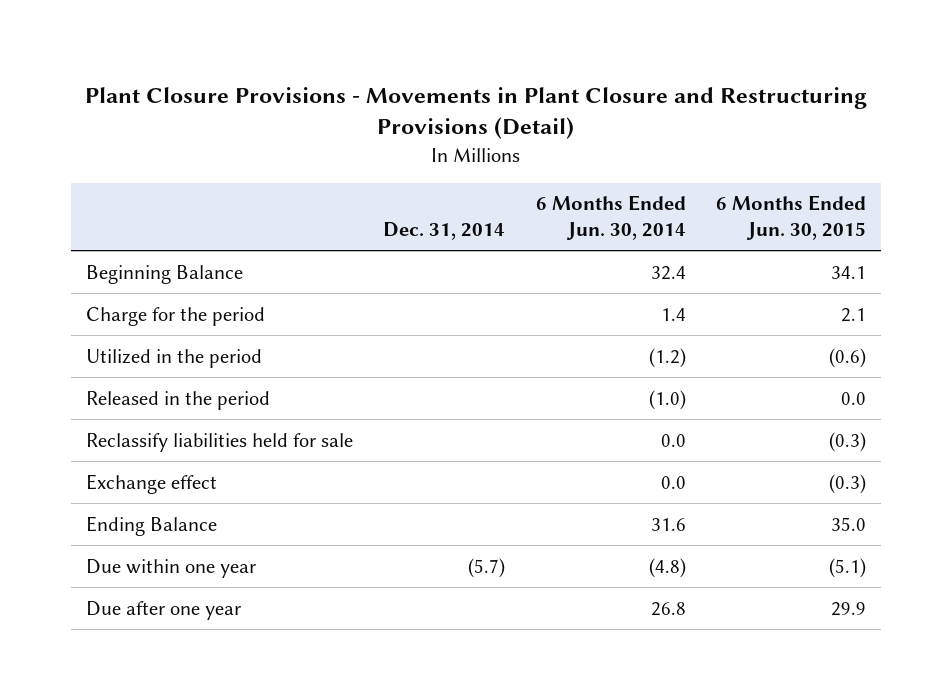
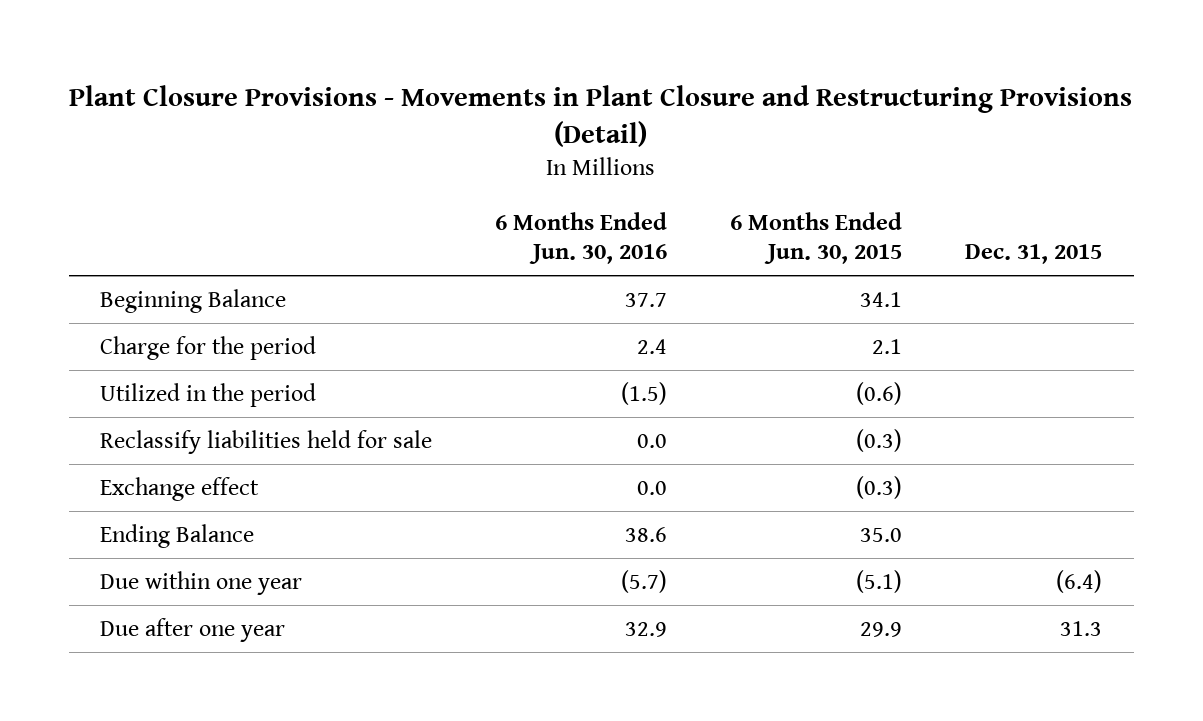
[383,222,506,241] Dec. 31, 2014 -> none
[535,195,686,241] 6 Months Ended Jun. 30, 2014 -> none
none -> [495,211,668,265] 6 Months Ended Jun. 30, 2016
none -> [965,244,1103,265] Dec. 31, 2015
[85,390,270,410] Released in the period -> none

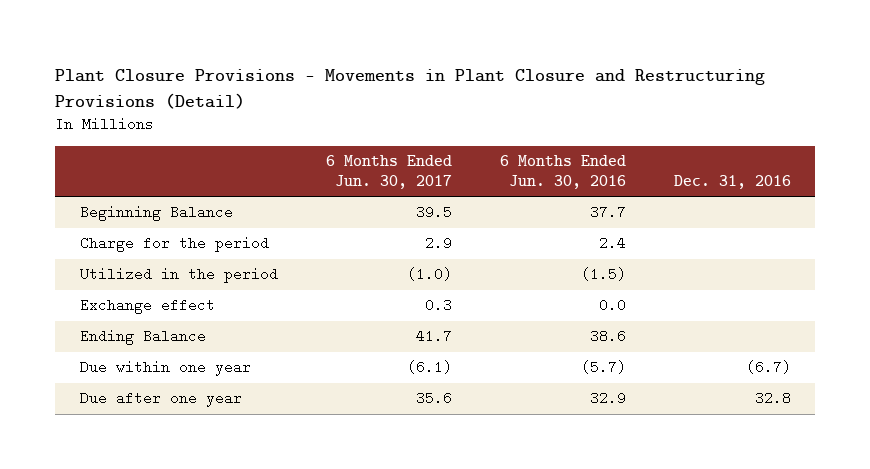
[730,211,903,265] 6 Months Ended Jun. 30, 2015 -> none
[965,244,1103,265] Dec. 31, 2015 -> none
none -> [325,154,452,189] 6 Months Ended Jun. 30, 2017
none -> [673,174,791,189] Dec. 31, 2016
[100,429,433,454] Reclassify liabilities held for sale -> none

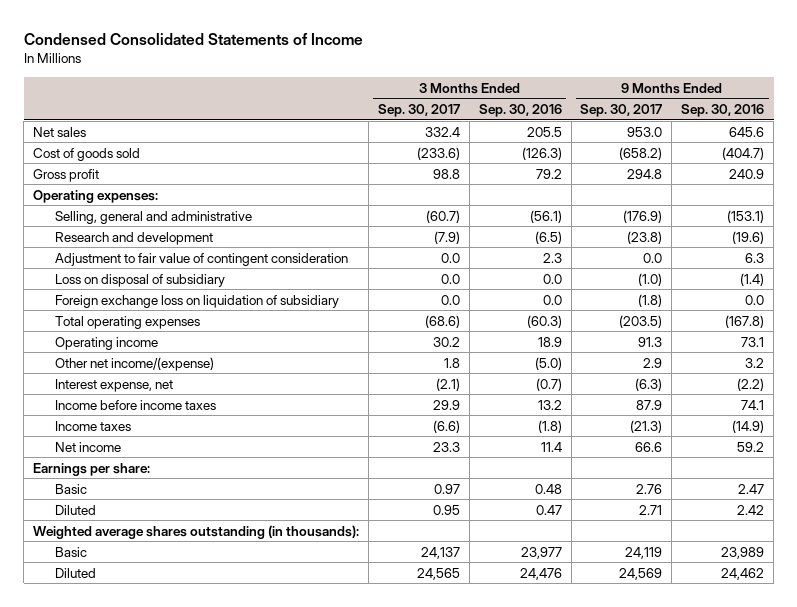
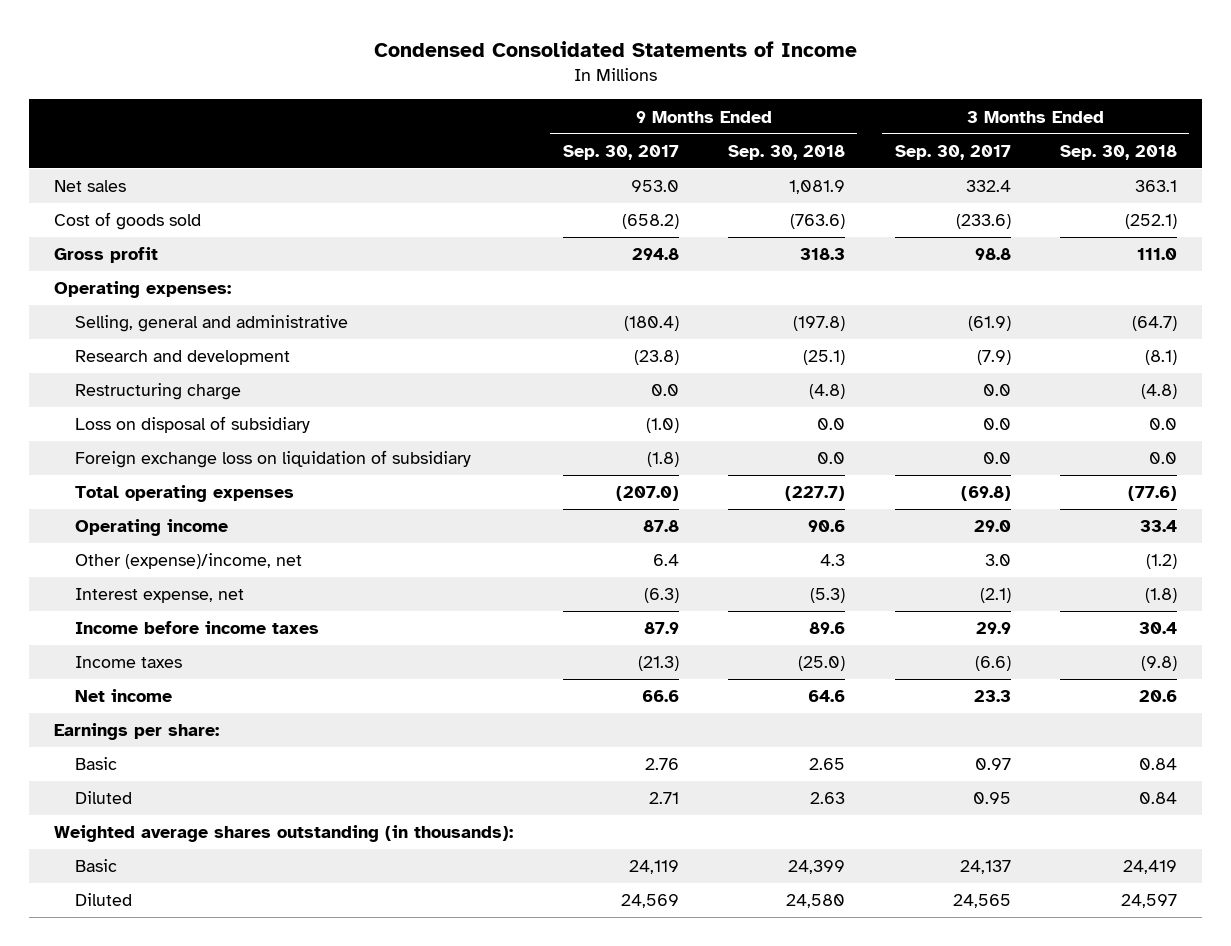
[478,103,562,117] Sep. 30, 2016 -> none
[681,103,765,117] Sep. 30, 2016 -> none
none -> [728,144,846,160] Sep. 30, 2018
none -> [1059,144,1177,160] Sep. 30, 2018
[425,209,460,223] (60.7) -> [967,316,1011,332] (61.9)
[623,209,663,223] (176.9) -> [623,316,679,332] (180.4)
[54,252,348,266] Adjustment to fair value of contingent consideration -> none
none -> [75,383,242,401] Restructuring charge
[424,314,460,328] (68.6) -> [960,486,1011,502] (69.8)
[619,314,663,328] (203.5) -> [615,486,679,502] (207.0)
[432,336,460,347] 30.2 -> [973,520,1011,533] 29.0
[638,336,663,347] 91.3 -> [642,520,679,533] 87.8
[54,356,214,371] Other net income/(expense) -> [75,553,303,570] Other (expense)/income, net
[443,357,460,368] 1.8 -> [984,554,1011,567] 3.0
[643,357,663,368] 2.9 -> [652,554,679,567] 6.4

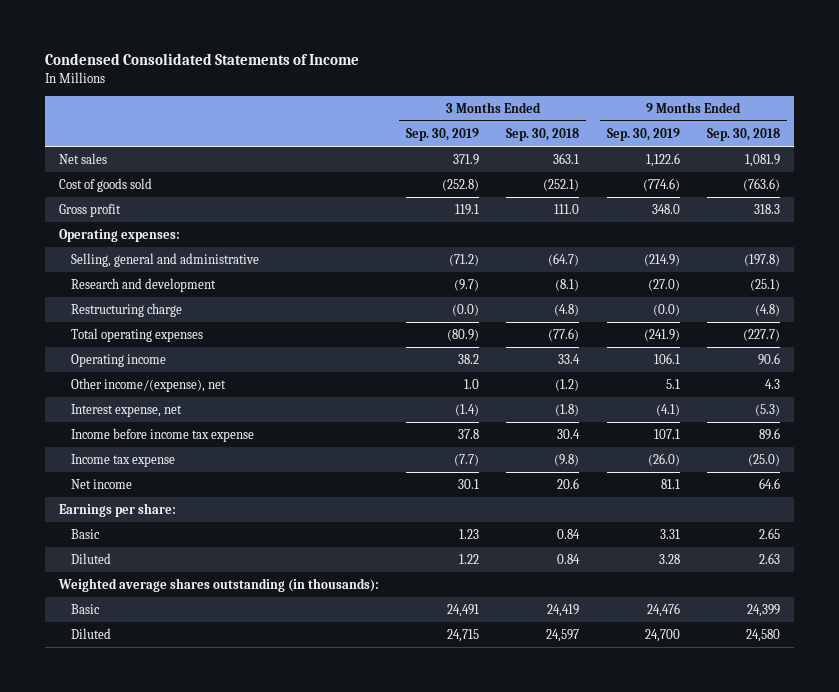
[562,144,679,160] Sep. 30, 2017 -> none
[894,144,1011,160] Sep. 30, 2017 -> none
none -> [406,127,480,141] Sep. 30, 2019
none -> [606,127,680,141] Sep. 30, 2019
[75,416,311,434] Loss on disposal of subsidiary -> none
[75,450,472,469] Foreign exchange loss on liquidation of subsidiary -> none
[75,553,303,570] Other (expense)/income, net -> [70,378,226,393] Other income/(expense), net
[75,621,320,635] Income before income taxes -> [70,428,254,443] Income before income tax expense
[75,656,183,669] Income taxes -> [70,454,175,468] Income tax expense

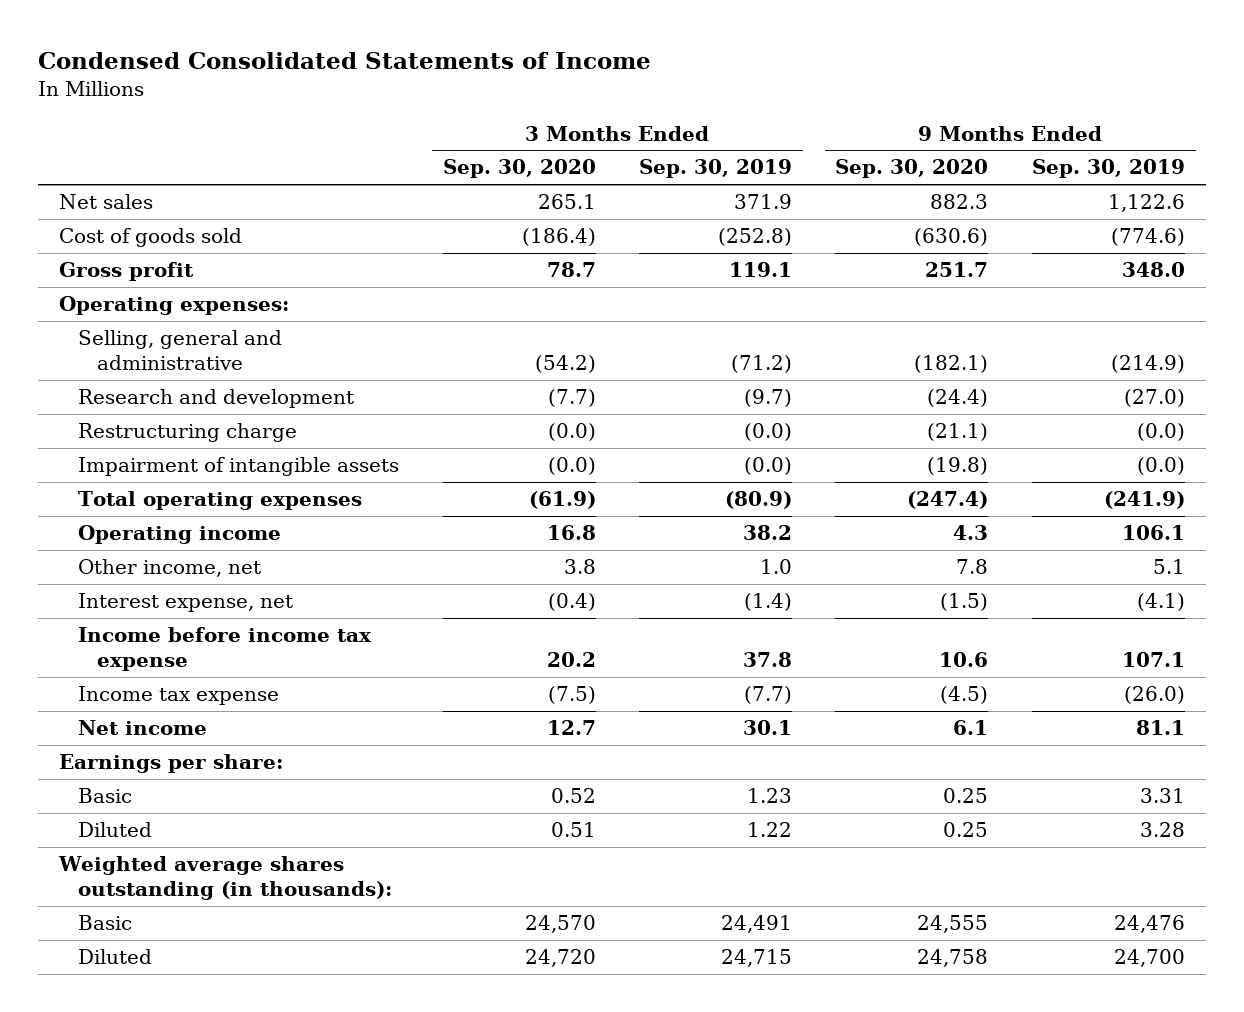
[506,127,580,141] Sep. 30, 2018 -> none
[707,127,781,141] Sep. 30, 2018 -> none
none -> [442,159,596,179] Sep. 30, 2020
none -> [835,159,989,179] Sep. 30, 2020
none -> [78,457,400,477] Impairment of intangible assets
[70,378,226,393] Other income/(expense), net -> [78,559,262,578] Other income, net

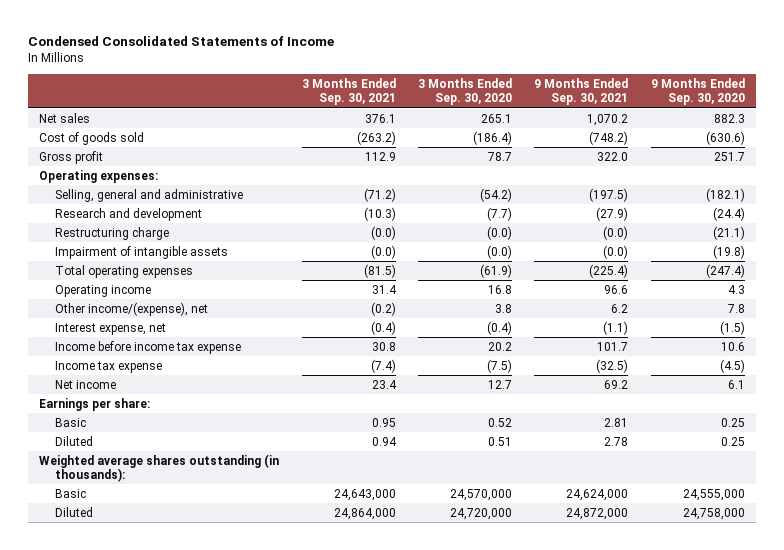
[639,159,793,179] Sep. 30, 2019 -> none
[1031,159,1185,179] Sep. 30, 2019 -> none
none -> [301,77,396,106] 3 Months Ended Sep. 30, 2021
none -> [534,77,629,106] 9 Months Ended Sep. 30, 2021
[78,559,262,578] Other income, net -> [54,301,208,316] Other income/(expense), net
[524,915,596,934] 24,570 -> [450,488,513,501] 24,570,000
[917,915,989,934] 24,555 -> [682,488,745,501] 24,555,000
[524,949,596,968] 24,720 -> [450,507,513,520] 24,720,000
[917,949,989,968] 24,758 -> [682,507,745,520] 24,758,000

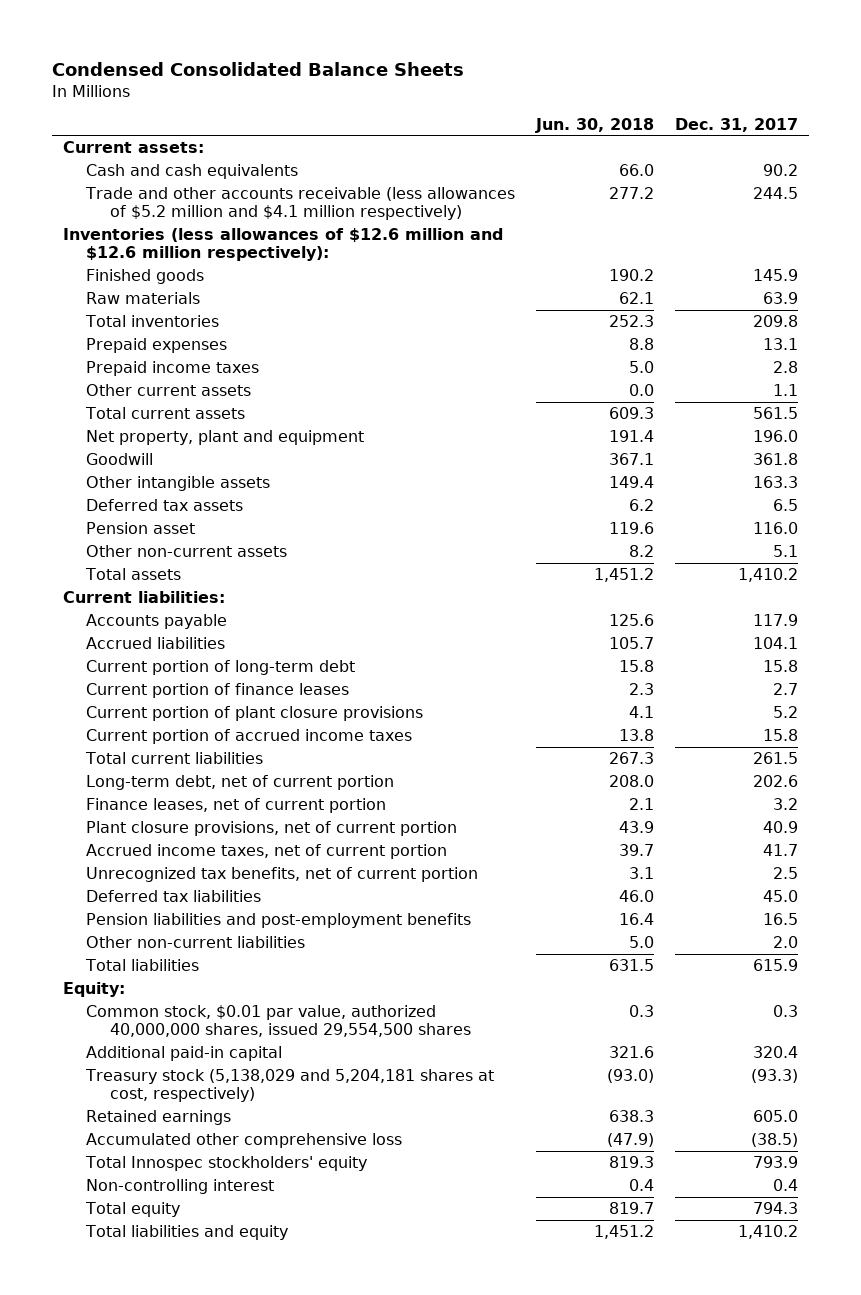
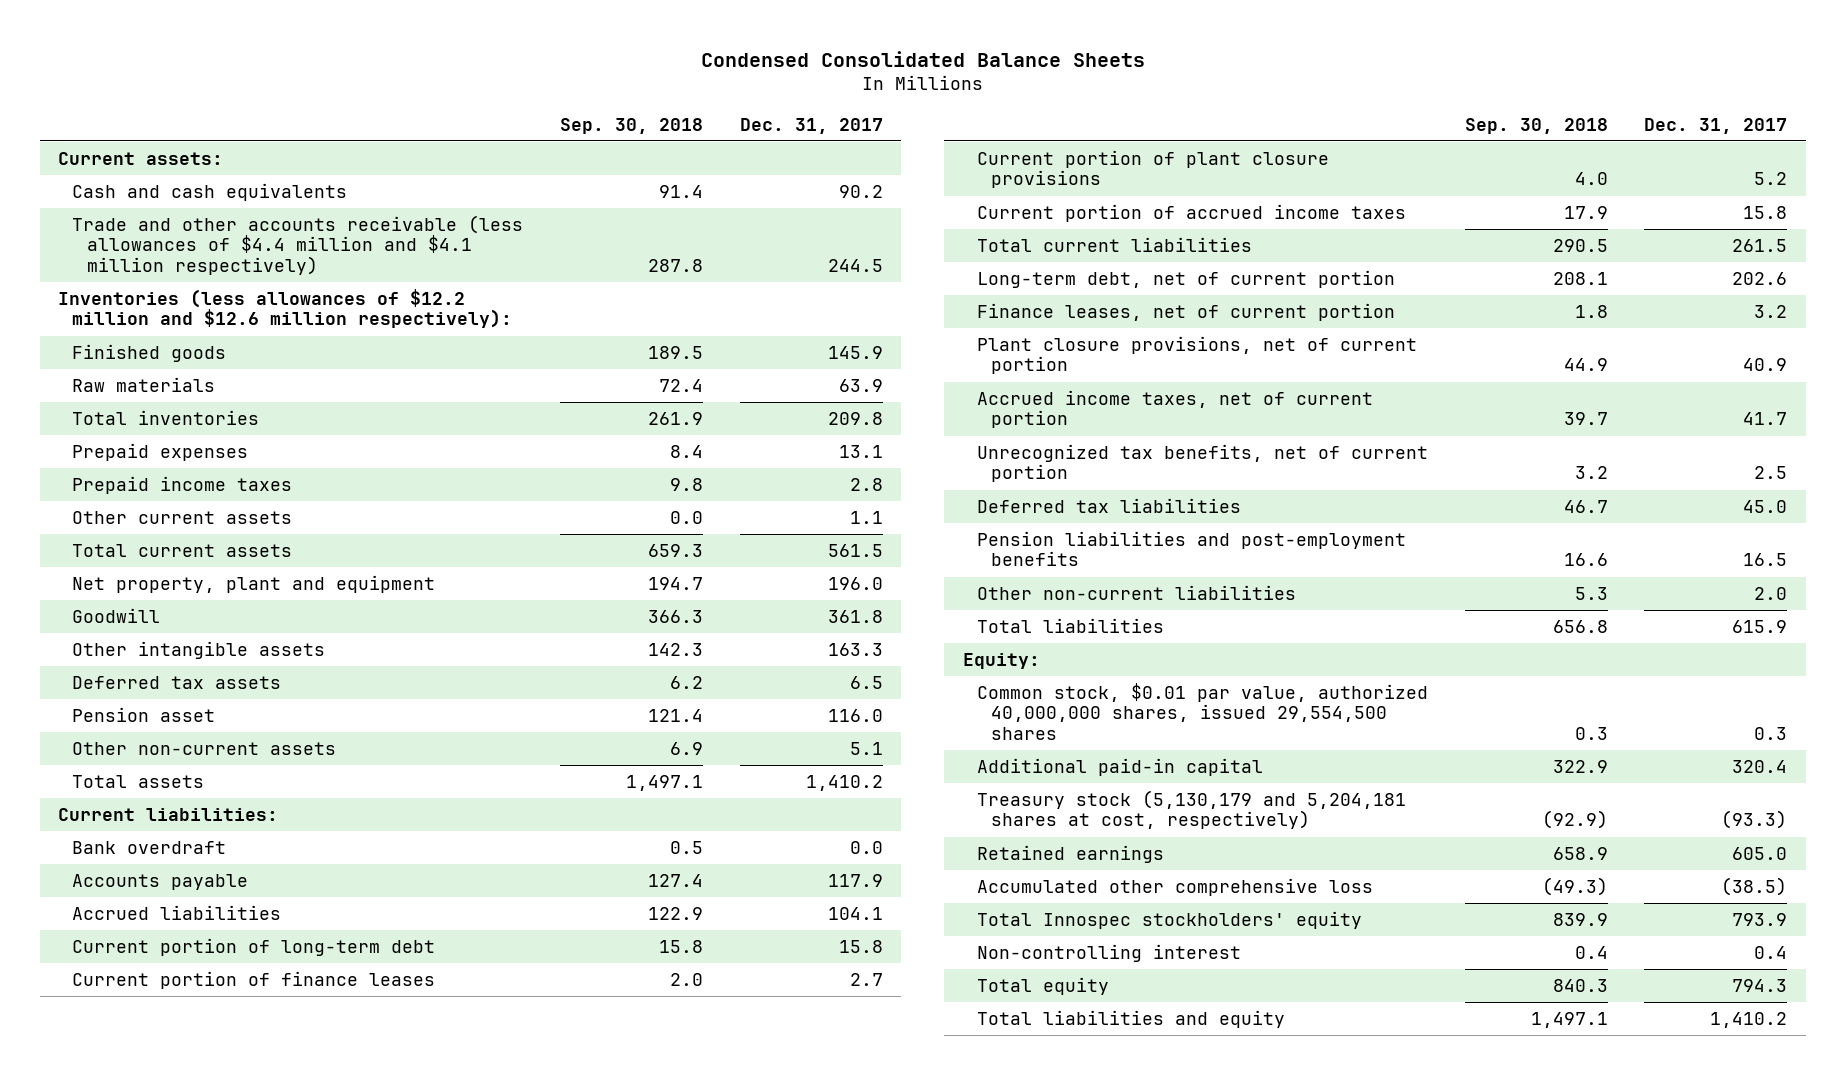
[535,117,655,133] Jun. 30, 2018 -> none
none -> [559,117,703,134] Sep. 30, 2018
[85,187,516,221] Trade and other accounts receivable (less allowances of $5.2 million and $4.1 million respectively) -> [72,214,524,275] Trade and other accounts receivable (less allowances of $4.4 million and $4.1 million respectively)
[62,228,503,262] Inventories (less allowances of $12.6 million and $12.6 million respectively): -> [58,288,513,329] Inventories (less allowances of $12.2 million and $12.6 million respectively):
none -> [72,840,227,854] Bank overdraft
[85,1069,495,1103] Treasury stock (5,138,029 and 5,204,181 shares at cost, respectively) -> [977,789,1407,830] Treasury stock (5,130,179 and 5,204,181 shares at cost, respectively)

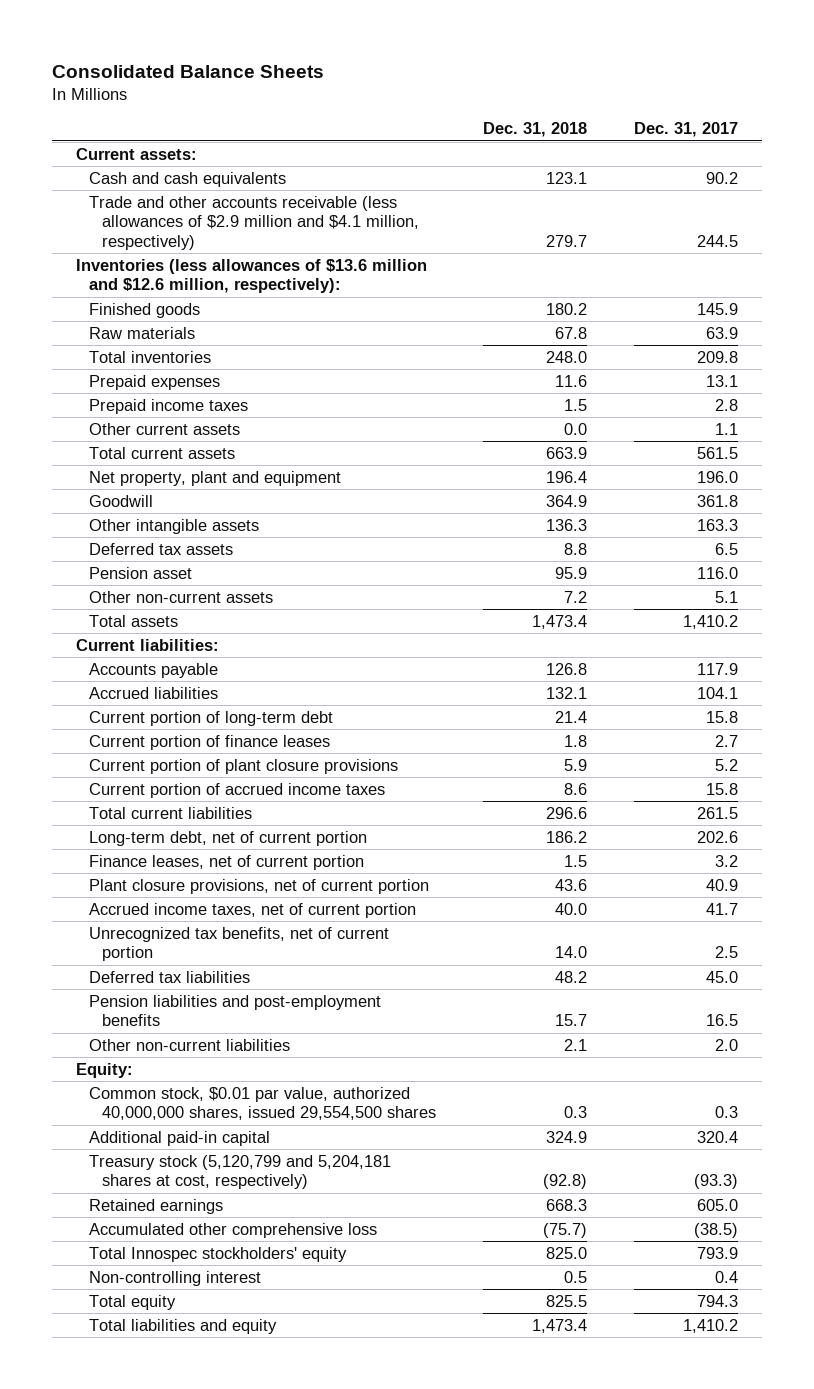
[700,50,1145,67] Condensed Consolidated Balance Sheets -> [52,64,325,78] Consolidated Balance Sheets
[559,117,703,134] Sep. 30, 2018 -> none
none -> [483,122,588,138] Dec. 31, 2018
[72,214,524,275] Trade and other accounts receivable (less allowances of $4.4 million and $4.1 million respectively) -> [88,195,420,250] Trade and other accounts receivable (less allowances of $2.9 million and $4.1 million, respectively)
[58,288,513,329] Inventories (less allowances of $12.2 million and $12.6 million respectively): -> [75,258,427,294] Inventories (less allowances of $13.6 million and $12.6 million, respectively):
[72,840,227,854] Bank overdraft -> none
[977,617,1165,633] Total liabilities -> none
[977,789,1407,830] Treasury stock (5,130,179 and 5,204,181 shares at cost, respectively) -> [88,1154,391,1190] Treasury stock (5,120,799 and 5,204,181 shares at cost, respectively)

